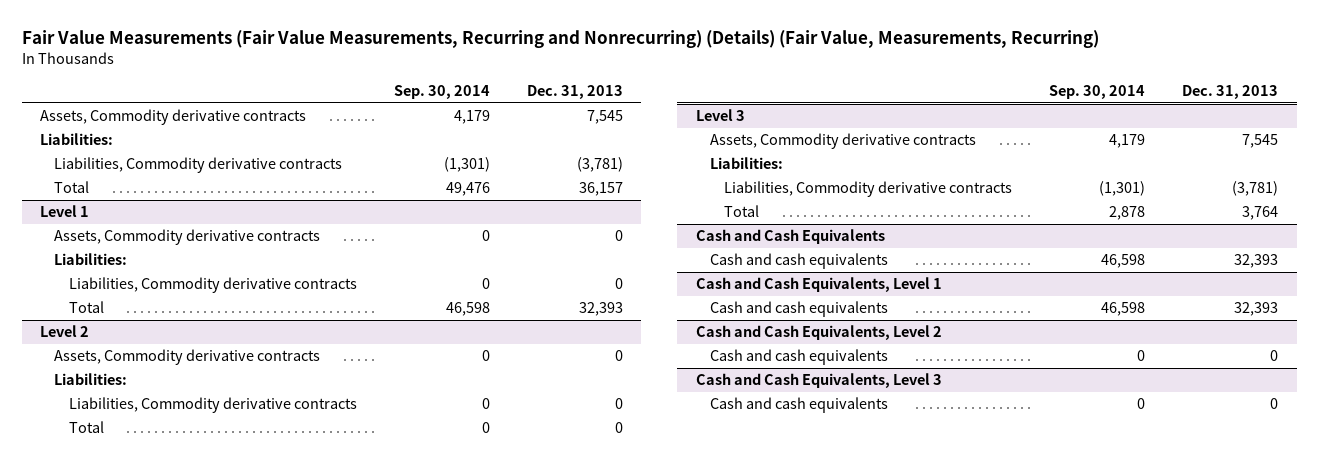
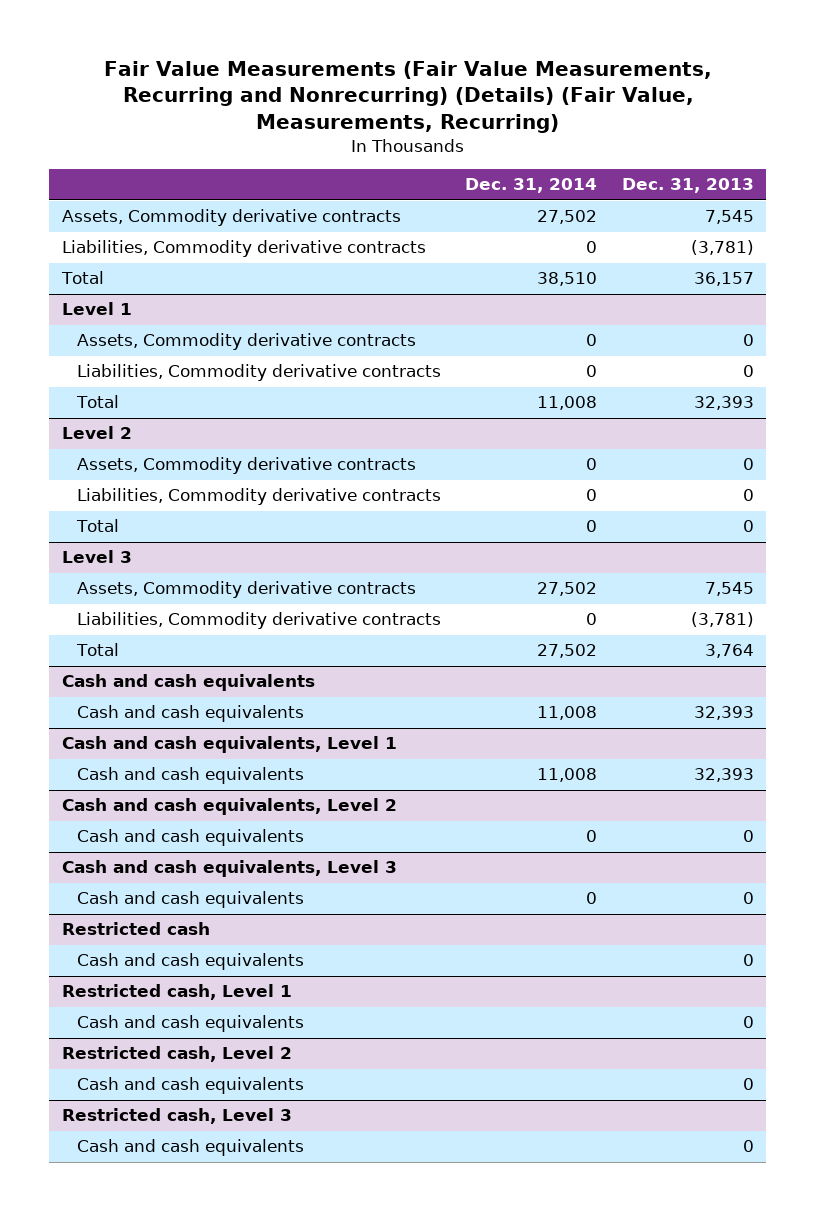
[393,85,490,100] Sep. 30, 2014 -> none
none -> [465,178,598,194] Dec. 31, 2014
[40,133,114,146] Liabilities: -> none
[54,253,128,266] Liabilities: -> none
[54,373,128,386] Liabilities: -> none
[710,157,784,170] Liabilities: -> none
[695,229,885,245] Cash and Cash Equivalents -> [61,674,315,692] Cash and cash equivalents
[695,277,942,293] Cash and Cash Equivalents, Level 1 -> [61,736,397,754] Cash and cash equivalents, Level 1
[695,325,942,341] Cash and Cash Equivalents, Level 2 -> [61,798,397,816] Cash and cash equivalents, Level 2
[695,373,942,389] Cash and Cash Equivalents, Level 3 -> [61,860,397,878] Cash and cash equivalents, Level 3
none -> [61,922,210,936] Restricted cash
none -> [76,953,304,971] Cash and cash equivalents
none -> [61,984,292,1001] Restricted cash, Level 1
none -> [76,1015,304,1033] Cash and cash equivalents
none -> [61,1046,292,1063] Restricted cash, Level 2
none -> [76,1077,304,1095] Cash and cash equivalents
none -> [61,1108,292,1125] Restricted cash, Level 3
none -> [76,1139,304,1157] Cash and cash equivalents

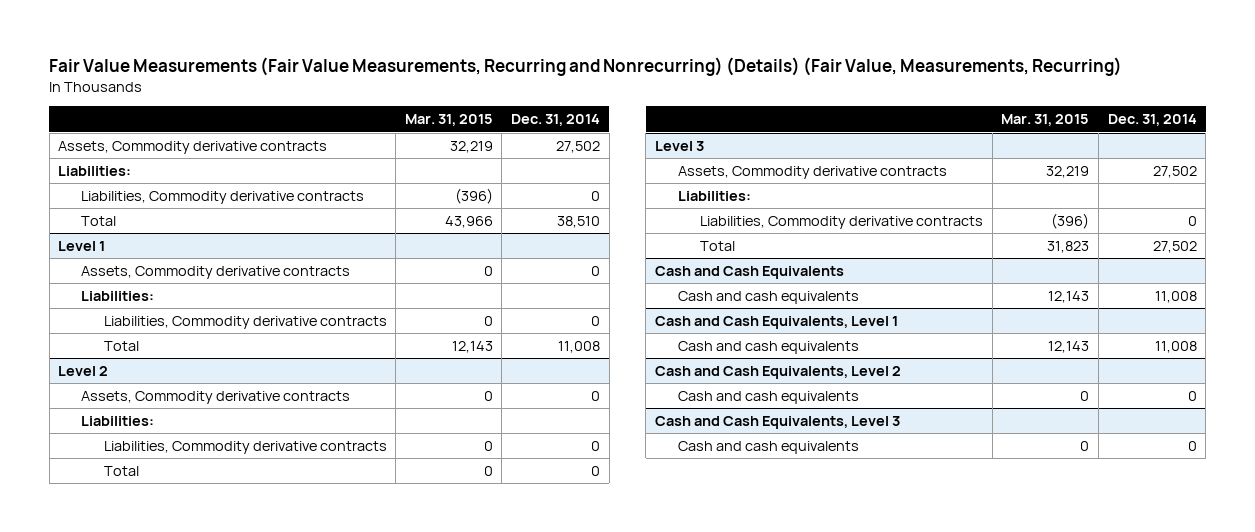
[622,178,755,194] Dec. 31, 2013 -> none
none -> [404,114,493,127] Mar. 31, 2015
none -> [58,165,132,176] Liabilities:
none -> [80,290,154,301] Liabilities:
none -> [80,415,154,426] Liabilities:
none -> [677,190,751,201] Liabilities:
[61,674,315,692] Cash and cash equivalents -> [654,265,844,279] Cash and Cash Equivalents
[61,736,397,754] Cash and cash equivalents, Level 1 -> [654,315,898,329] Cash and Cash Equivalents, Level 1
[61,798,397,816] Cash and cash equivalents, Level 2 -> [654,365,901,379] Cash and Cash Equivalents, Level 2
[61,860,397,878] Cash and cash equivalents, Level 3 -> [654,415,900,429] Cash and Cash Equivalents, Level 3
[61,922,210,936] Restricted cash -> none
[76,953,304,971] Cash and cash equivalents -> none
[61,984,292,1001] Restricted cash, Level 1 -> none
[76,1015,304,1033] Cash and cash equivalents -> none
[61,1046,292,1063] Restricted cash, Level 2 -> none
[76,1077,304,1095] Cash and cash equivalents -> none
[61,1108,292,1125] Restricted cash, Level 3 -> none
[76,1139,304,1157] Cash and cash equivalents -> none

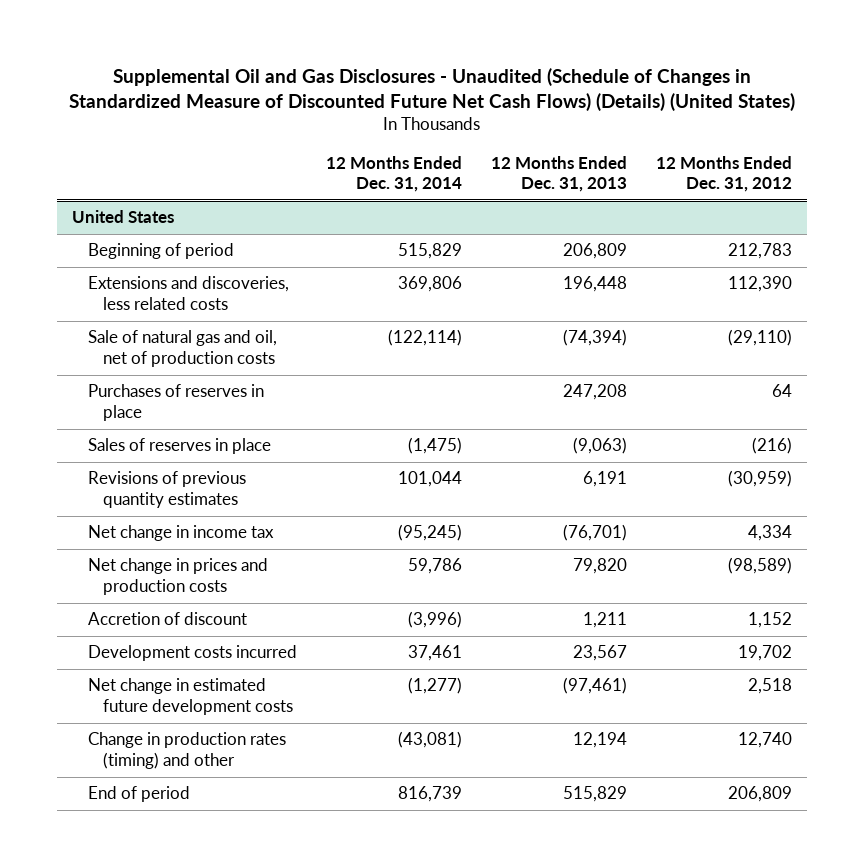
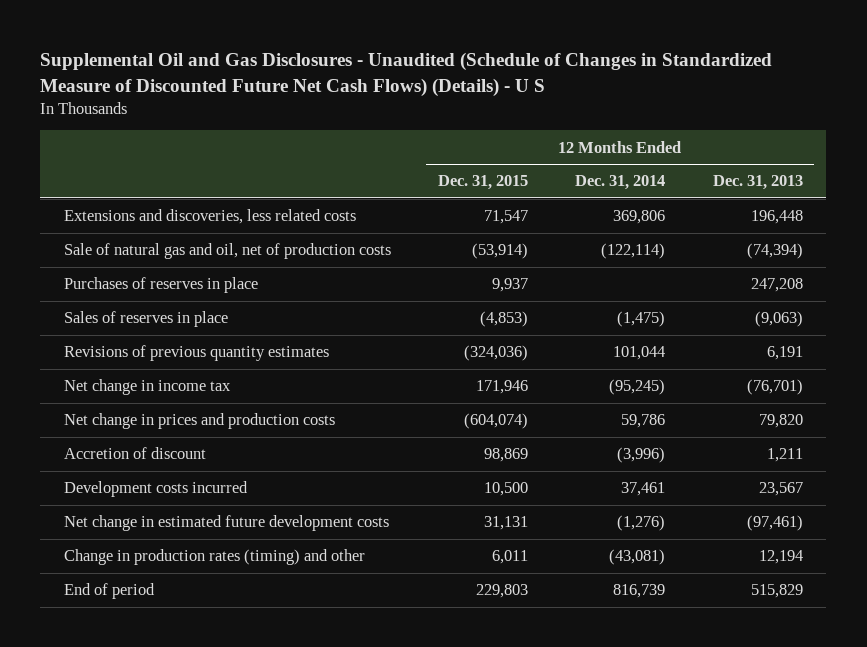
[68,67,795,111] Supplemental Oil and Gas Disclosures - Unaudited (Schedule of Changes in Standardized Measure of Discounted Future Net Cash Flows) (Details) (United States) -> [40,52,773,97] Supplemental Oil and Gas Disclosures - Unaudited (Schedule of Changes in Standardized Measure of Discounted Future Net Cash Flows) (Details) - U S
[656,155,793,193] 12 Months Ended Dec. 31, 2012 -> none
none -> [438,175,529,191] Dec. 31, 2015
[71,210,174,224] United States -> none
[87,243,234,260] Beginning of period -> none
[407,677,462,695] (1,277) -> [617,515,666,532] (1,276)

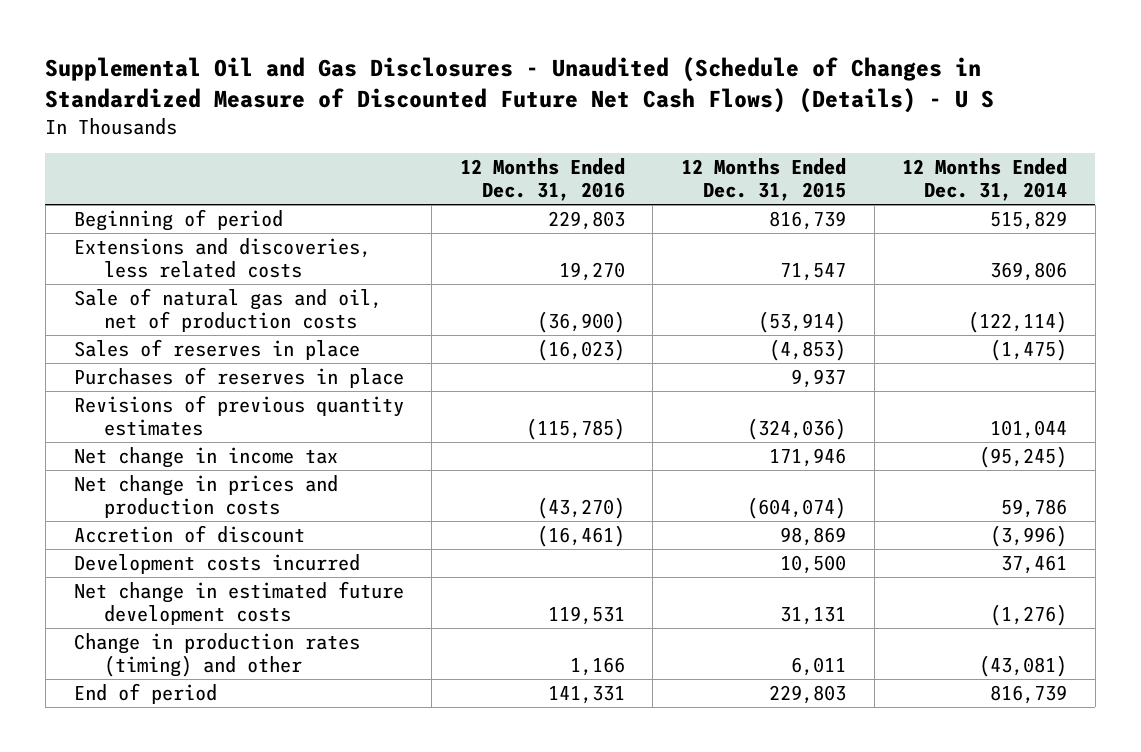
[712,175,803,191] Dec. 31, 2013 -> none
none -> [459,158,625,202] 12 Months Ended Dec. 31, 2016
none -> [73,208,283,231] Beginning of period
[64,277,259,294] Purchases of reserves in place -> [73,366,404,388] Purchases of reserves in place

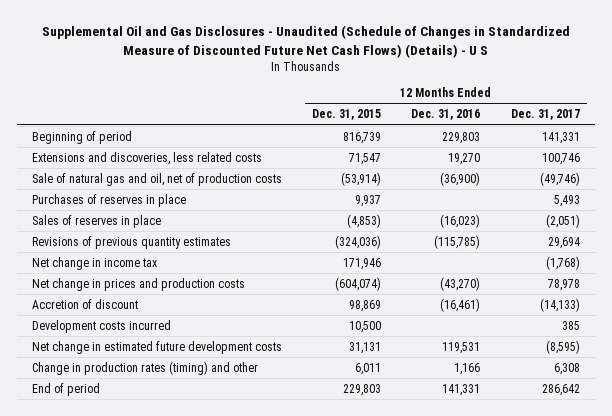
[902,158,1068,202] 12 Months Ended Dec. 31, 2014 -> none
none -> [510,109,580,121] Dec. 31, 2017
[73,338,360,360] Sales of reserves in place -> [32,214,162,228] Sales of reserves in place

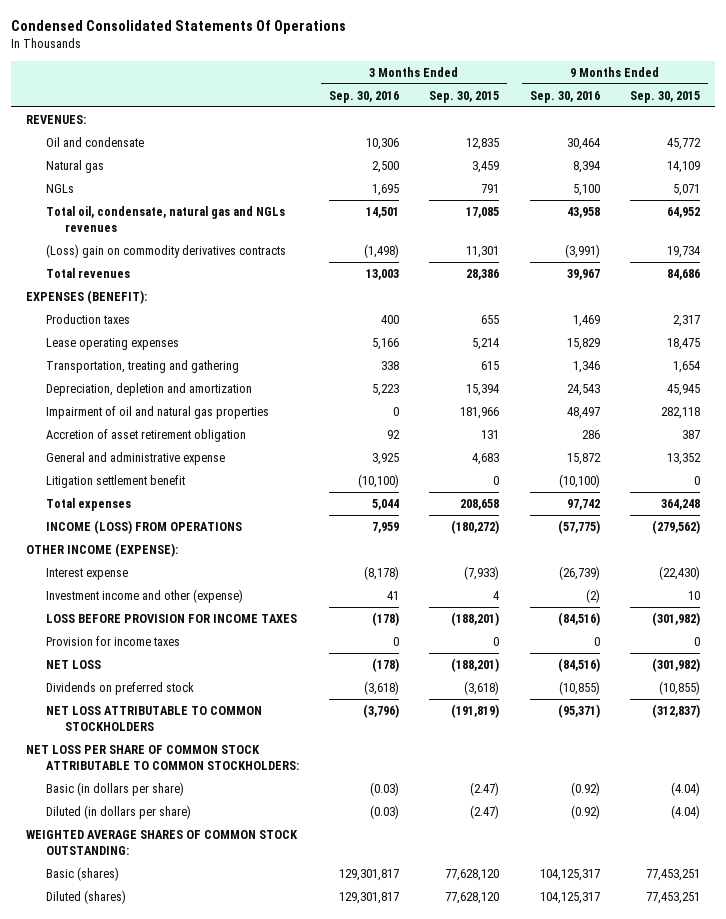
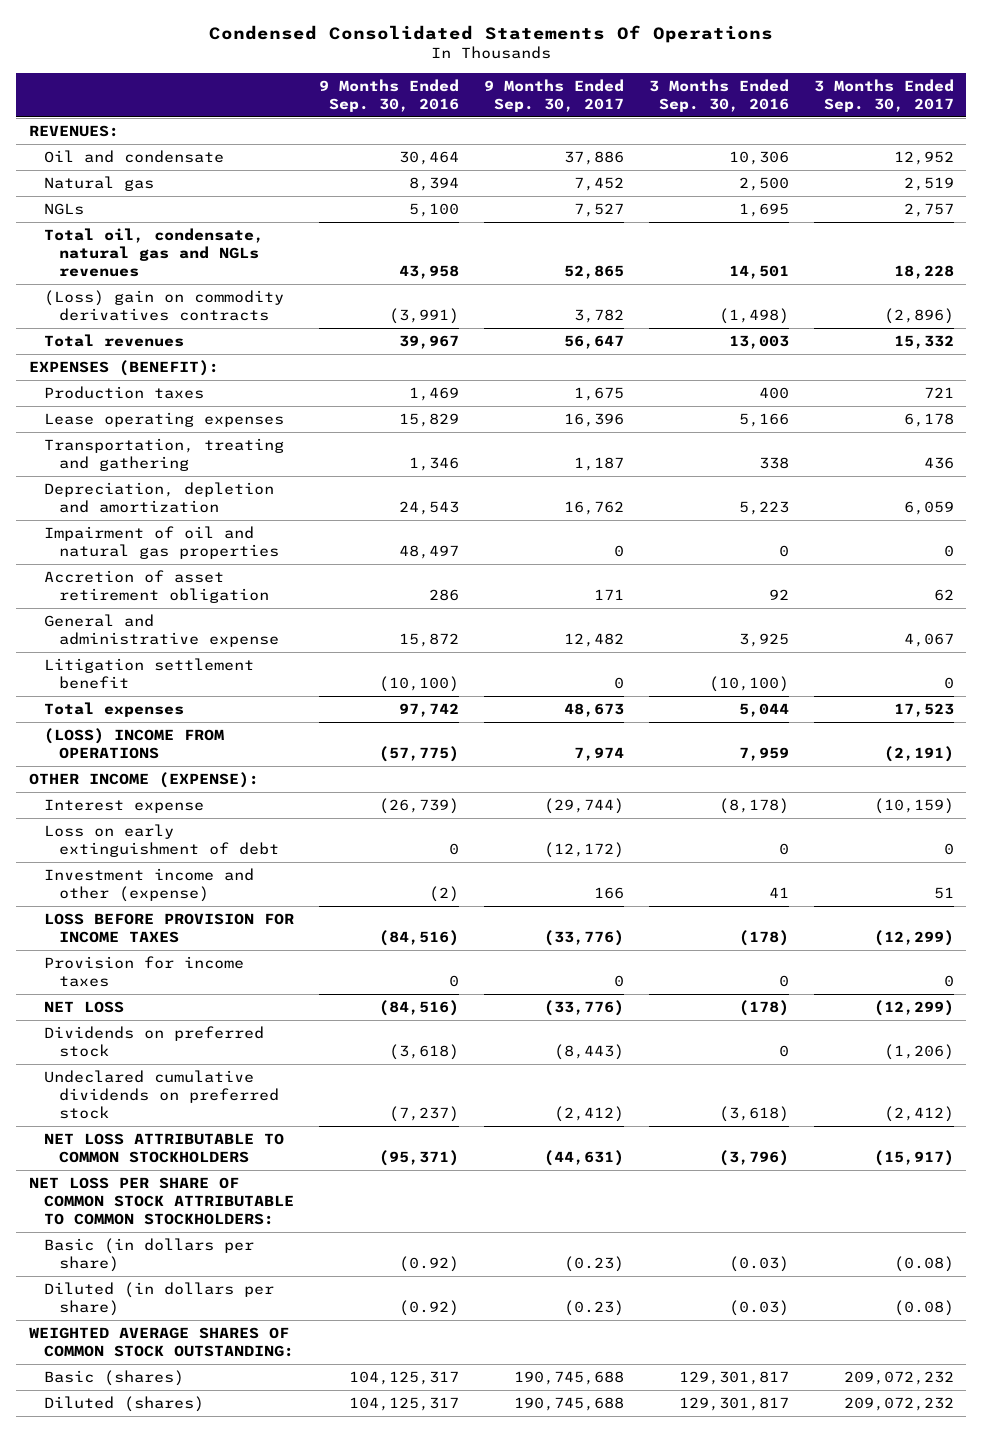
[429,90,500,103] Sep. 30, 2015 -> none
[629,90,700,103] Sep. 30, 2015 -> none
none -> [483,78,624,112] 9 Months Ended Sep. 30, 2017
none -> [813,78,954,112] 3 Months Ended Sep. 30, 2017
[45,520,242,535] INCOME (LOSS) FROM OPERATIONS -> [43,728,224,760] (LOSS) INCOME FROM OPERATIONS
none -> [43,824,279,858] Loss on early extinguishment of debt
[363,681,399,696] (3,618) -> [778,1045,789,1058] 0
[558,681,600,696] (10,855) -> [388,1044,459,1061] (3,618)
none -> [43,1070,279,1120] Undeclared cumulative dividends on preferred stock

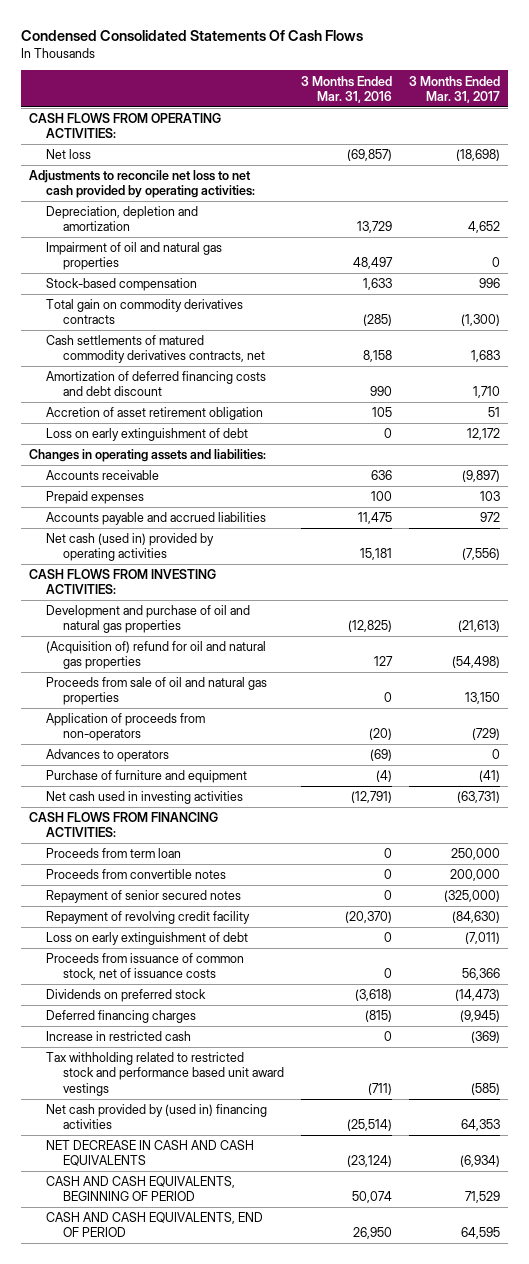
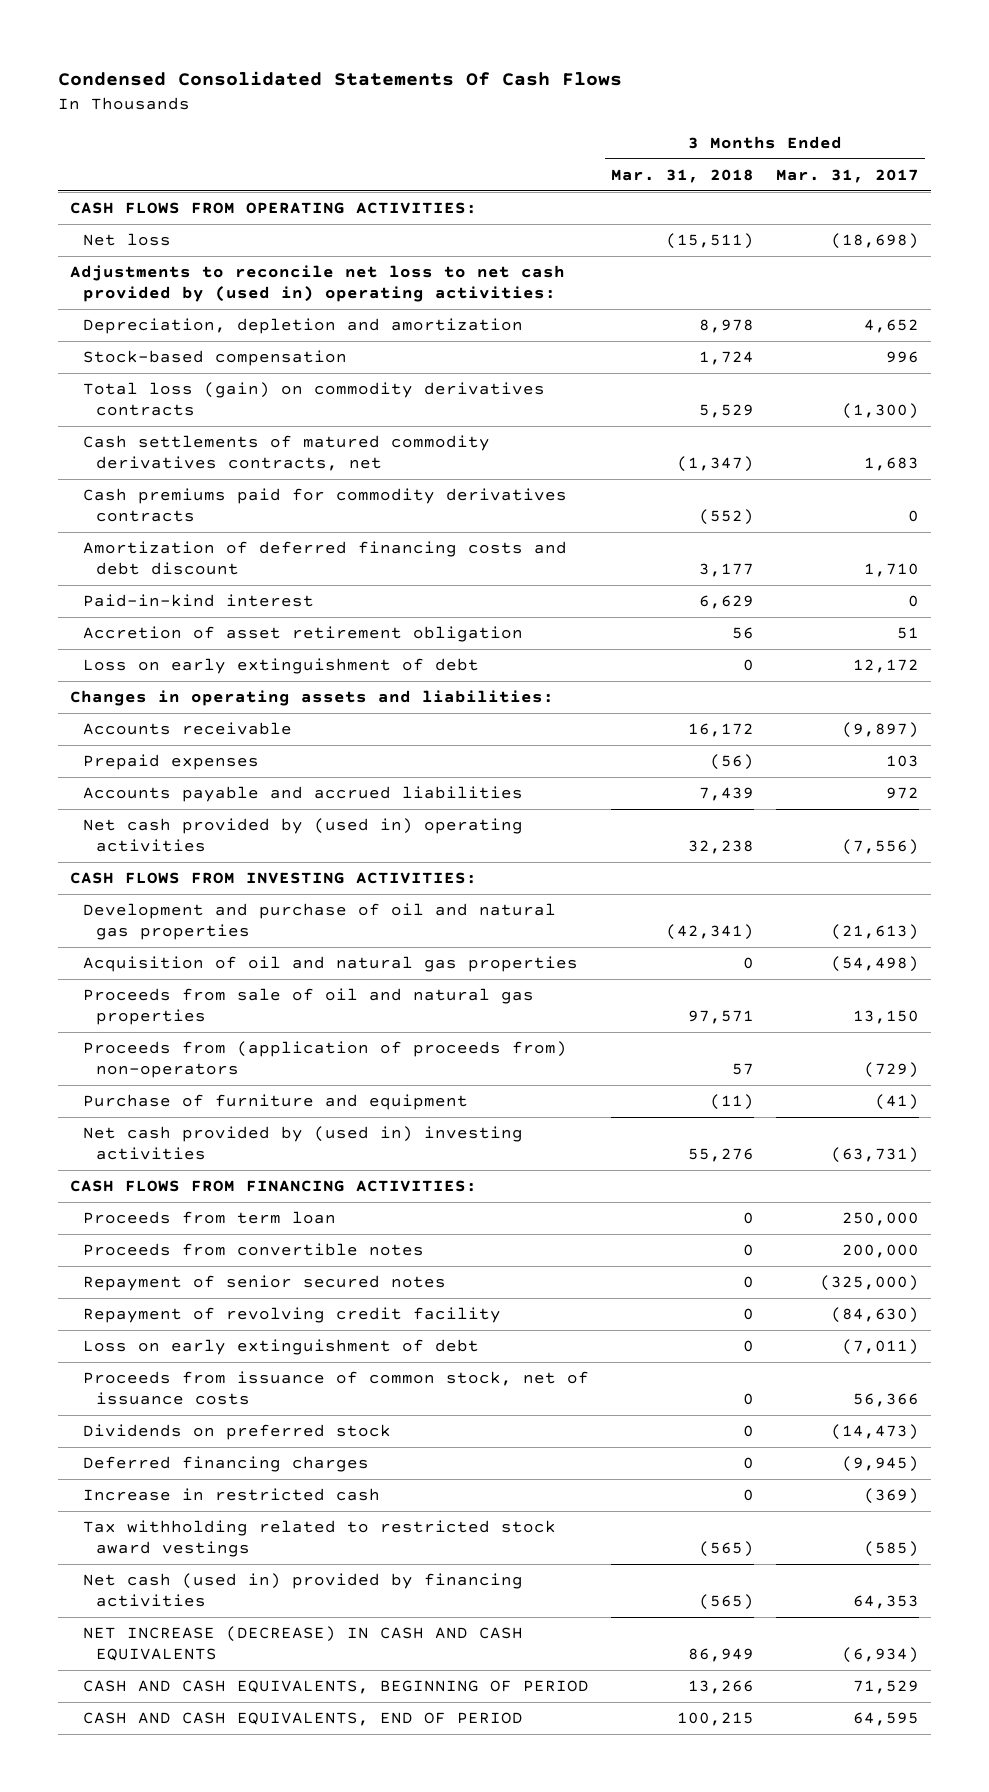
[301,75,393,103] 3 Months Ended Mar. 31, 2016 -> none
none -> [611,169,755,184] Mar. 31, 2018
[29,170,256,199] Adjustments to reconcile net loss to net cash provided by operating activities: -> [69,265,565,303] Adjustments to reconcile net loss to net cash provided by (used in) operating activities:
[46,242,223,271] Impairment of oil and natural gas properties -> none
[46,299,244,325] Total gain on commodity derivatives contracts -> [82,382,545,417] Total loss (gain) on commodity derivatives contracts
none -> [82,488,567,523] Cash premiums paid for commodity derivatives contracts
none -> [82,594,314,608] Paid-in-kind interest
[46,533,215,562] Net cash (used in) provided by operating activities -> [82,818,523,853] Net cash provided by (used in) operating activities
[46,641,267,670] (Acquisition of) refund for oil and natural gas properties -> [82,956,578,973] Acquisition of oil and natural gas properties
[46,749,170,763] Advances to operators -> none
[46,713,206,742] Application of proceeds from non-operators -> [82,1041,567,1079] Proceeds from (application of proceeds from) non-operators
[46,791,244,805] Net cash used in investing activities -> [82,1126,523,1161] Net cash provided by (used in) investing activities
[46,1052,285,1096] Tax withholding related to restricted stock and performance based unit award vestings -> [82,1520,556,1558] Tax withholding related to restricted stock award vestings
[46,1104,268,1130] Net cash provided by (used in) financing activities -> [82,1573,523,1608] Net cash (used in) provided by financing activities
[46,1140,255,1167] NET DECREASE IN CASH AND CASH EQUIVALENTS -> [82,1626,523,1662] NET INCREASE (DECREASE) IN CASH AND CASH EQUIVALENTS

